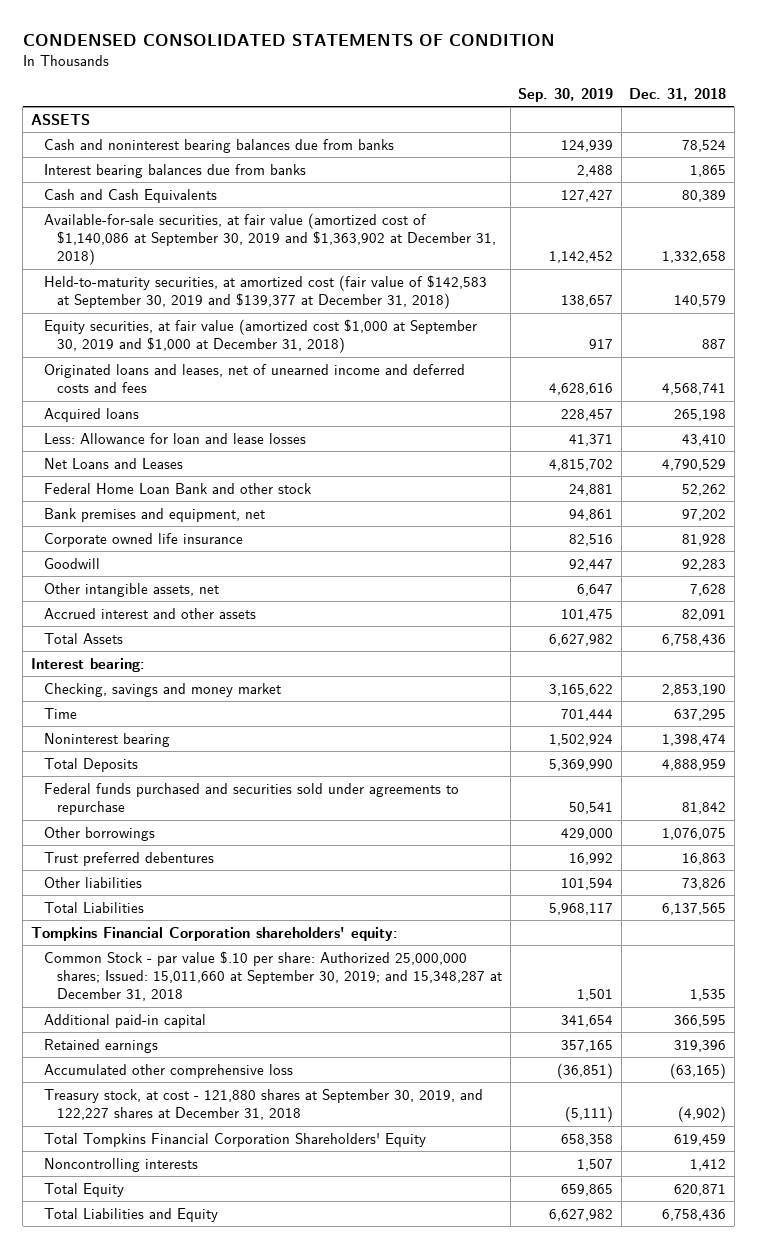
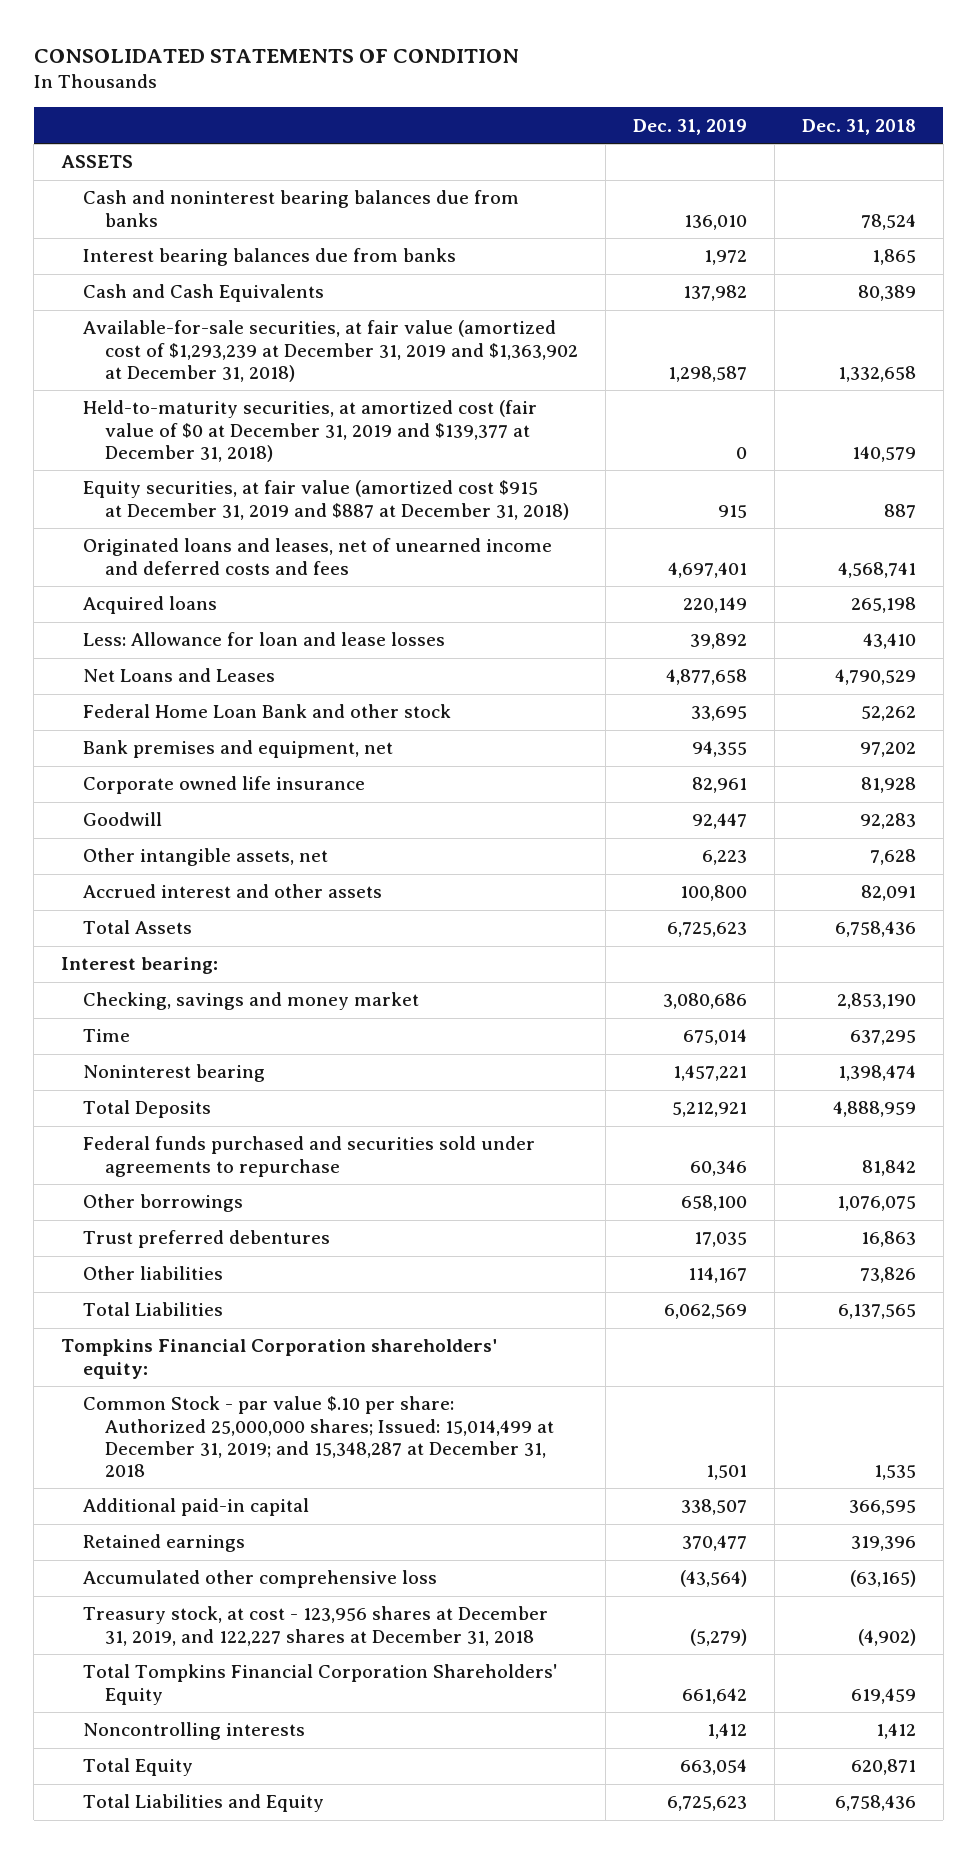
[22,33,555,46] CONDENSED CONSOLIDATED STATEMENTS OF CONDITION -> [33,48,519,63] CONSOLIDATED STATEMENTS OF CONDITION
[518,87,614,102] Sep. 30, 2019 -> none
none -> [632,118,747,135] Dec. 31, 2019
[43,212,497,266] Available-for-sale securities, at fair value (amortized cost of $1,140,086 at September 30, 2019 and $1,363,902 at December 31, 2018) -> [82,320,578,382] Available-for-sale securities, at fair value (amortized cost of $1,293,239 at December 31, 2019 and $1,363,902 at December 31, 2018)
[43,274,487,310] Held-to-maturity securities, at amortized cost (fair value of $142,583 at September 30, 2019 and $139,377 at December 31, 2018) -> [82,400,537,462] Held-to-maturity securities, at amortized cost (fair value of $0 at December 31, 2019 and $139,377 at December 31, 2018)
[43,318,477,354] Equity securities, at fair value (amortized cost $1,000 at September 30, 2019 and $1,000 at December 31, 2018) -> [82,480,569,520] Equity securities, at fair value (amortized cost $915 at December 31, 2019 and $887 at December 31, 2018)
[43,950,503,1002] Common Stock - par value $.10 per share: Authorized 25,000,000 shares; Issued: 15,011,660 at September 30, 2019; and 15,348,287 at December 31, 2018 -> [82,1396,554,1477] Common Stock - par value $.10 per share: Authorized 25,000,000 shares; Issued: 15,014,499 at December 31, 2019; and 15,348,287 at December 31, 2018
[43,1088,483,1121] Treasury stock, at cost - 121,880 shares at September 30, 2019, and 122,227 shares at December 31, 2018 -> [82,1606,548,1646] Treasury stock, at cost - 123,956 shares at December 31, 2019, and 122,227 shares at December 31, 2018

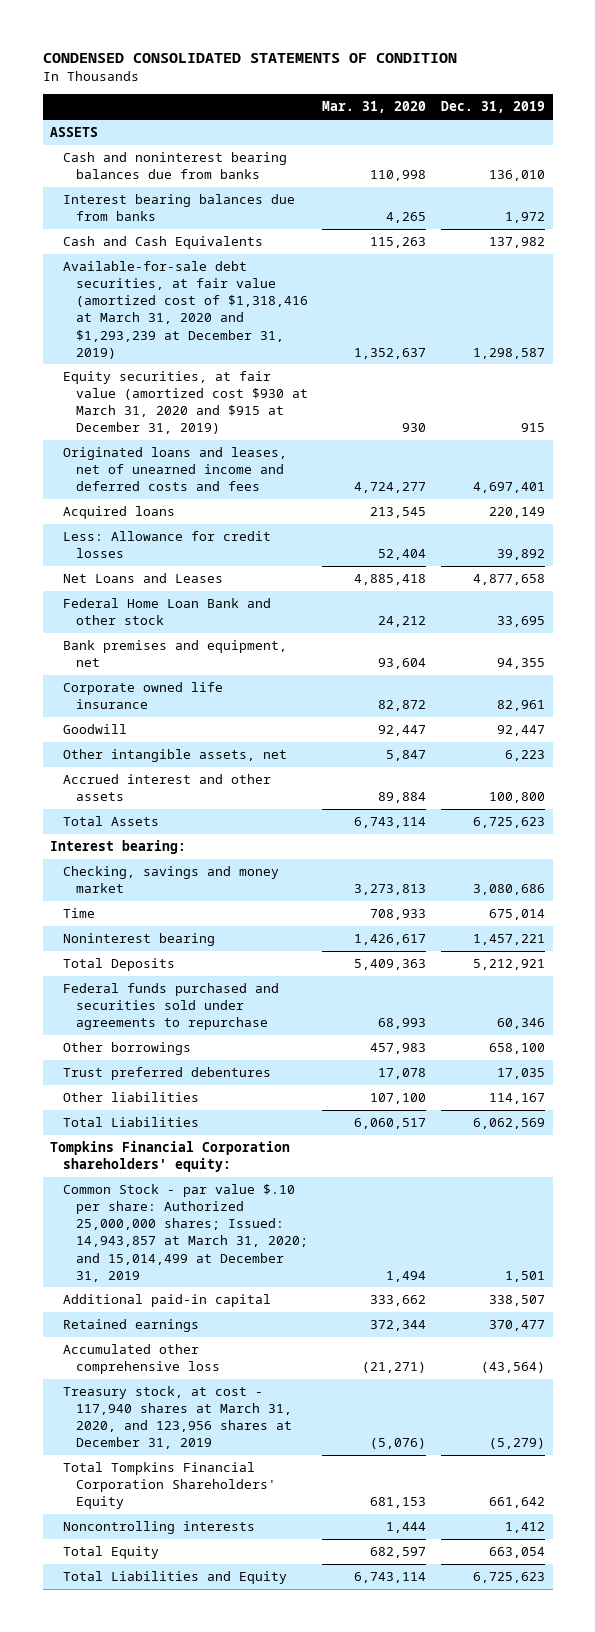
[33,48,519,63] CONSOLIDATED STATEMENTS OF CONDITION -> [42,53,457,64] CONDENSED CONSOLIDATED STATEMENTS OF CONDITION
[801,118,916,135] Dec. 31, 2018 -> none
none -> [322,101,427,114] Mar. 31, 2020
[82,400,537,462] Held-to-maturity securities, at amortized cost (fair value of $0 at December 31, 2019 and $139,377 at December 31, 2018) -> none
[82,320,578,382] Available-for-sale securities, at fair value (amortized cost of $1,293,239 at December 31, 2019 and $1,363,902 at December 31, 2018) -> [62,261,308,359] Available-for-sale debt securities, at fair value (amortized cost of $1,318,416 at March 31, 2020 and $1,293,239 at December 31, 2019)
[82,480,569,520] Equity securities, at fair value (amortized cost $915 at December 31, 2019 and $887 at December 31, 2018) -> [62,371,308,435] Equity securities, at fair value (amortized cost $930 at March 31, 2020 and $915 at December 31, 2019)
[82,632,445,647] Less: Allowance for loan and lease losses -> [62,531,271,559] Less: Allowance for credit losses
[82,1396,554,1477] Common Stock - par value $.10 per share: Authorized 25,000,000 shares; Issued: 15,014,499 at December 31, 2019; and 15,348,287 at December 31, 2018 -> [62,1184,308,1282] Common Stock - par value $.10 per share: Authorized 25,000,000 shares; Issued: 14,943,857 at March 31, 2020; and 15,014,499 at December 31, 2019
[82,1606,548,1646] Treasury stock, at cost - 123,956 shares at December 31, 2019, and 122,227 shares at December 31, 2018 -> [62,1386,292,1450] Treasury stock, at cost - 117,940 shares at March 31, 2020, and 123,956 shares at December 31, 2019

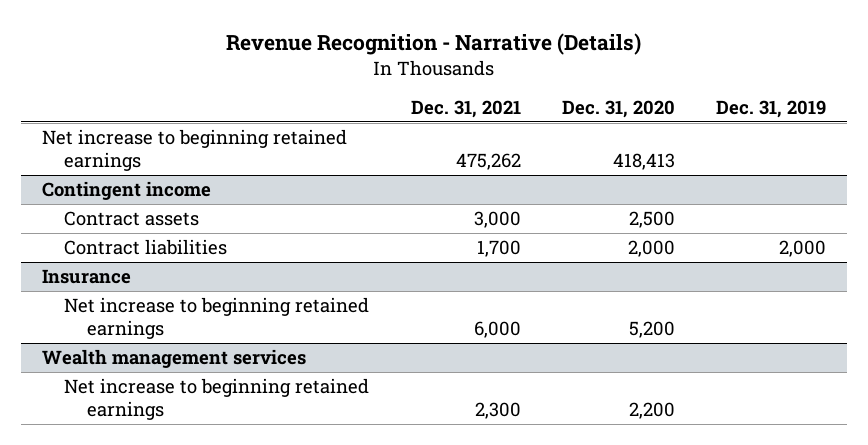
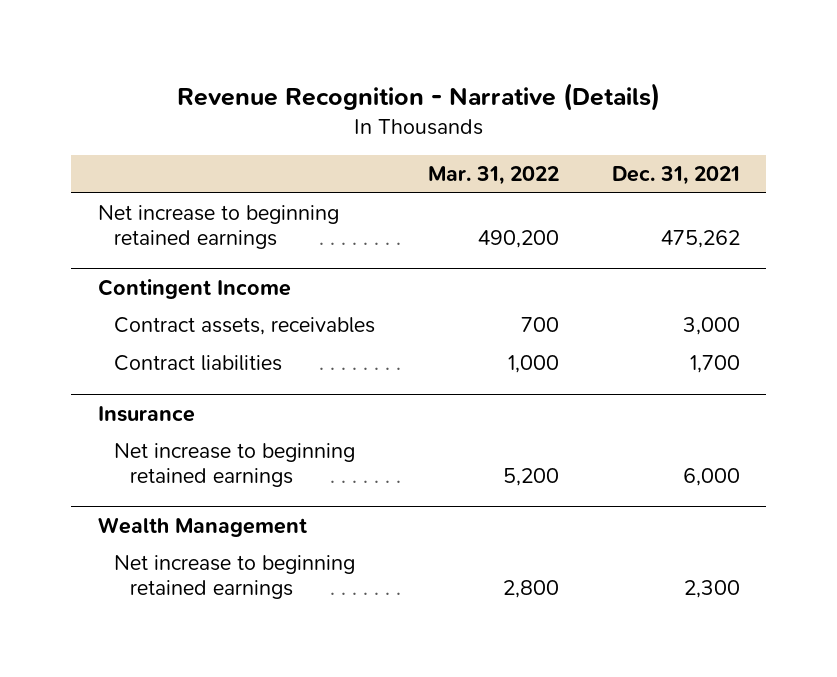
[561,100,675,119] Dec. 31, 2020 -> none
[716,100,827,119] Dec. 31, 2019 -> none
none -> [427,166,559,186] Mar. 31, 2022
[41,180,211,200] Contingent income -> [97,278,291,299] Contingent Income
[64,210,200,226] Contract assets -> [113,317,375,336] Contract assets, receivables
[41,348,306,368] Wealth management services -> [97,516,307,537] Wealth Management

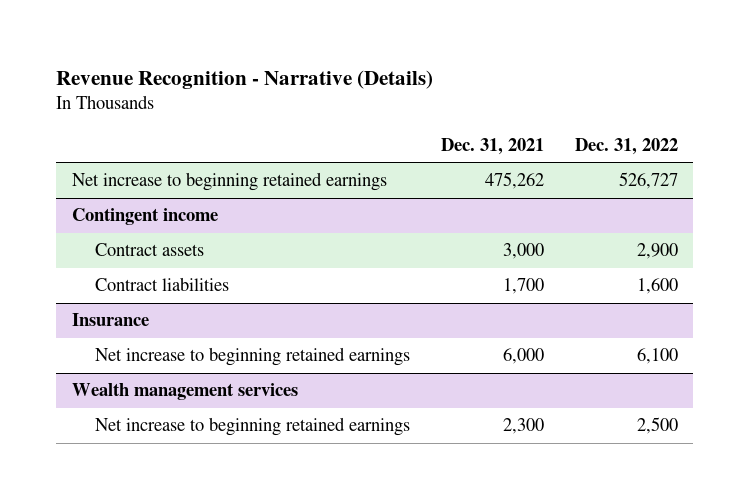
[427,166,559,186] Mar. 31, 2022 -> none
none -> [574,138,678,156] Dec. 31, 2022
[97,278,291,299] Contingent Income -> [71,208,218,226] Contingent income
[113,317,375,336] Contract assets, receivables -> [94,243,204,257] Contract assets
[97,516,307,537] Wealth Management -> [71,383,298,401] Wealth management services

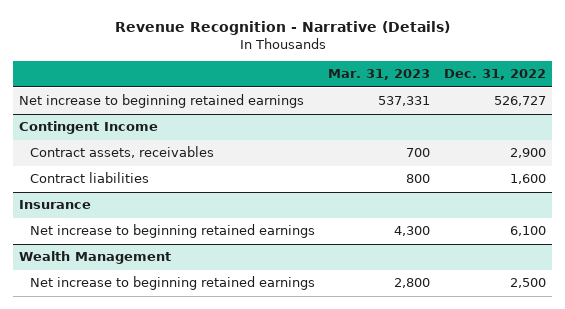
[440,138,544,156] Dec. 31, 2021 -> none
none -> [328,69,431,81] Mar. 31, 2023
[71,208,218,226] Contingent income -> [19,121,159,135] Contingent Income
[94,243,204,257] Contract assets -> [30,146,215,159] Contract assets, receivables
[71,383,298,401] Wealth management services -> [19,251,172,265] Wealth Management

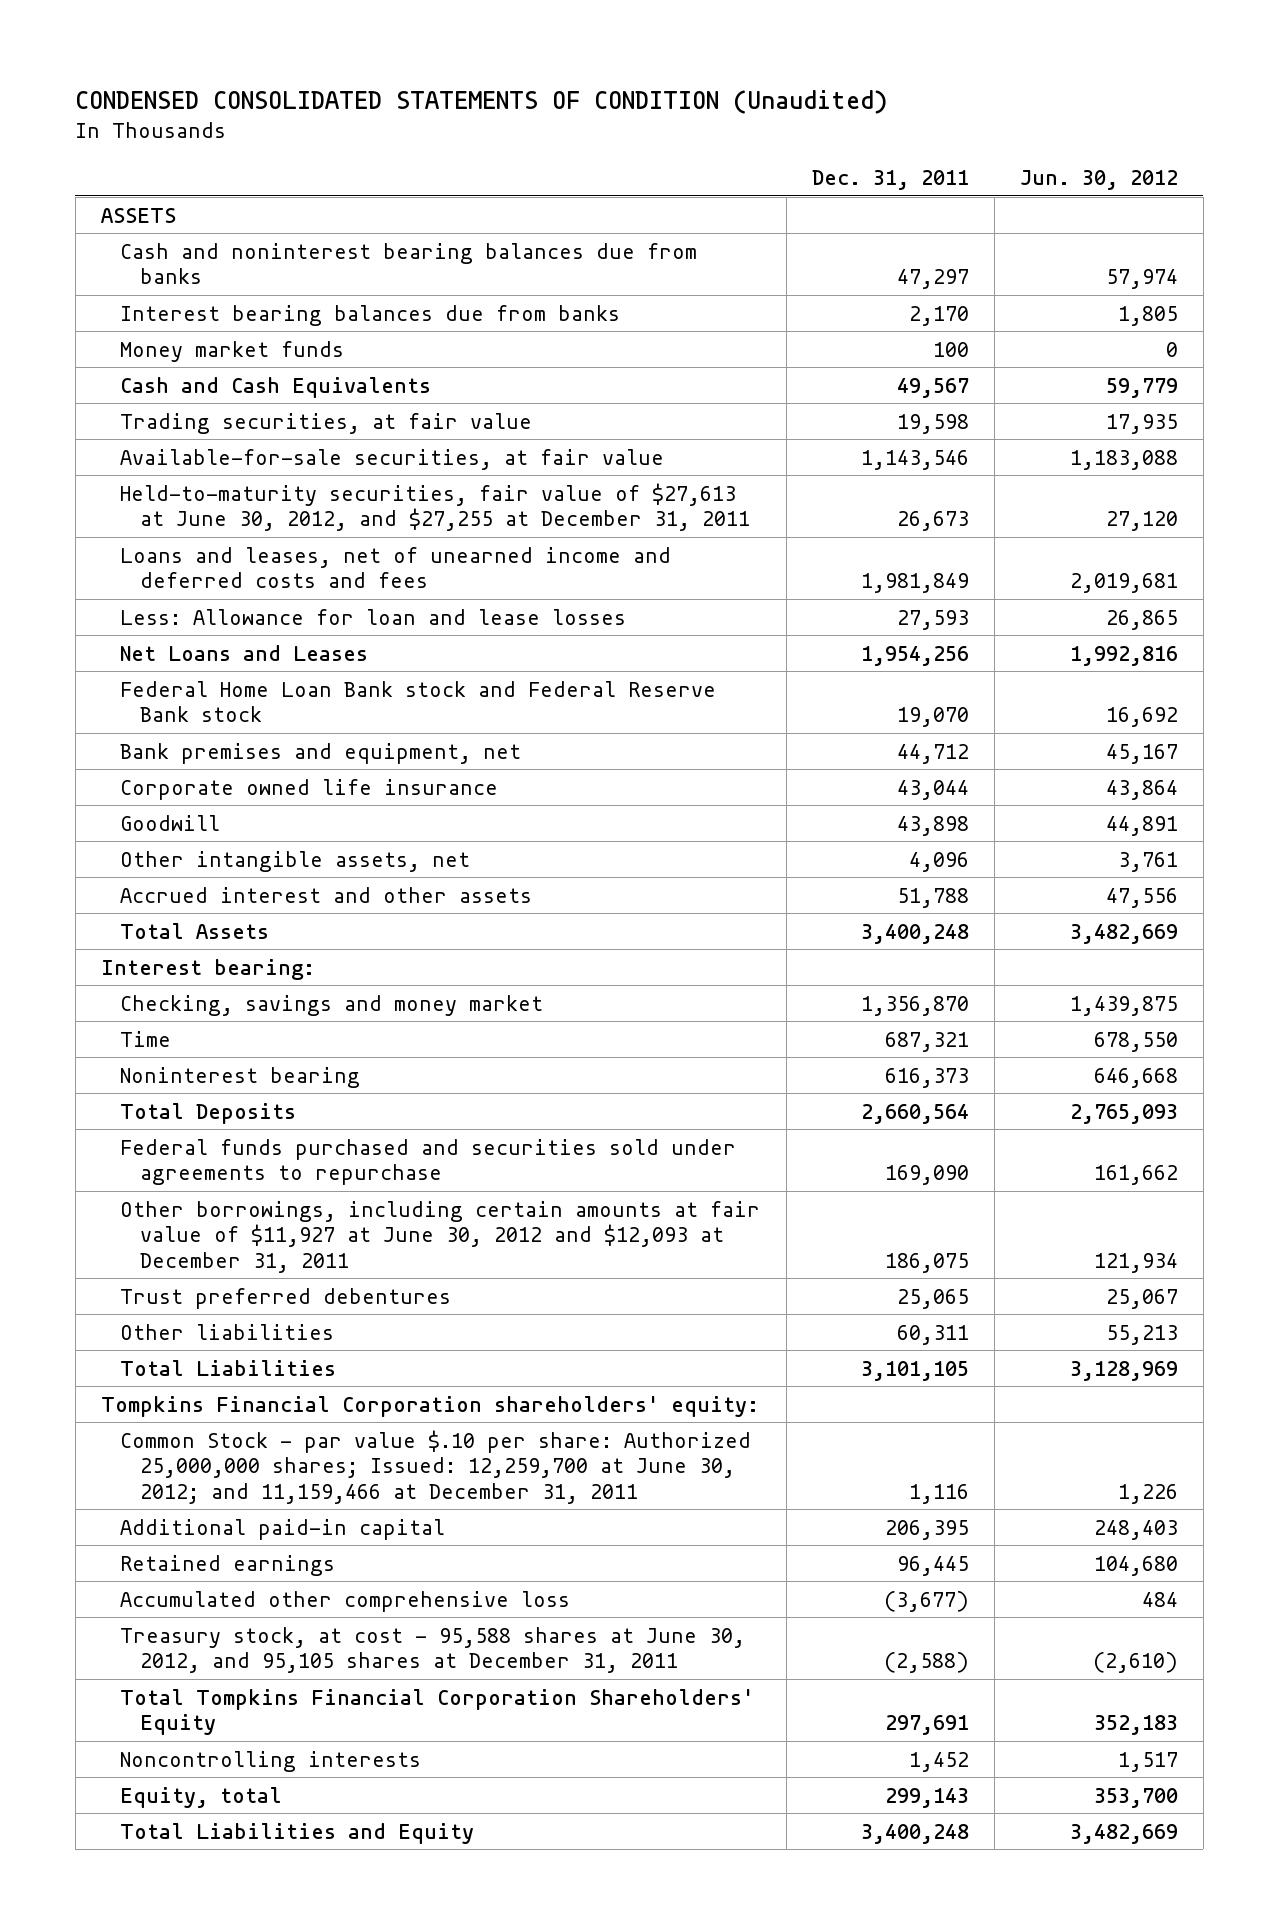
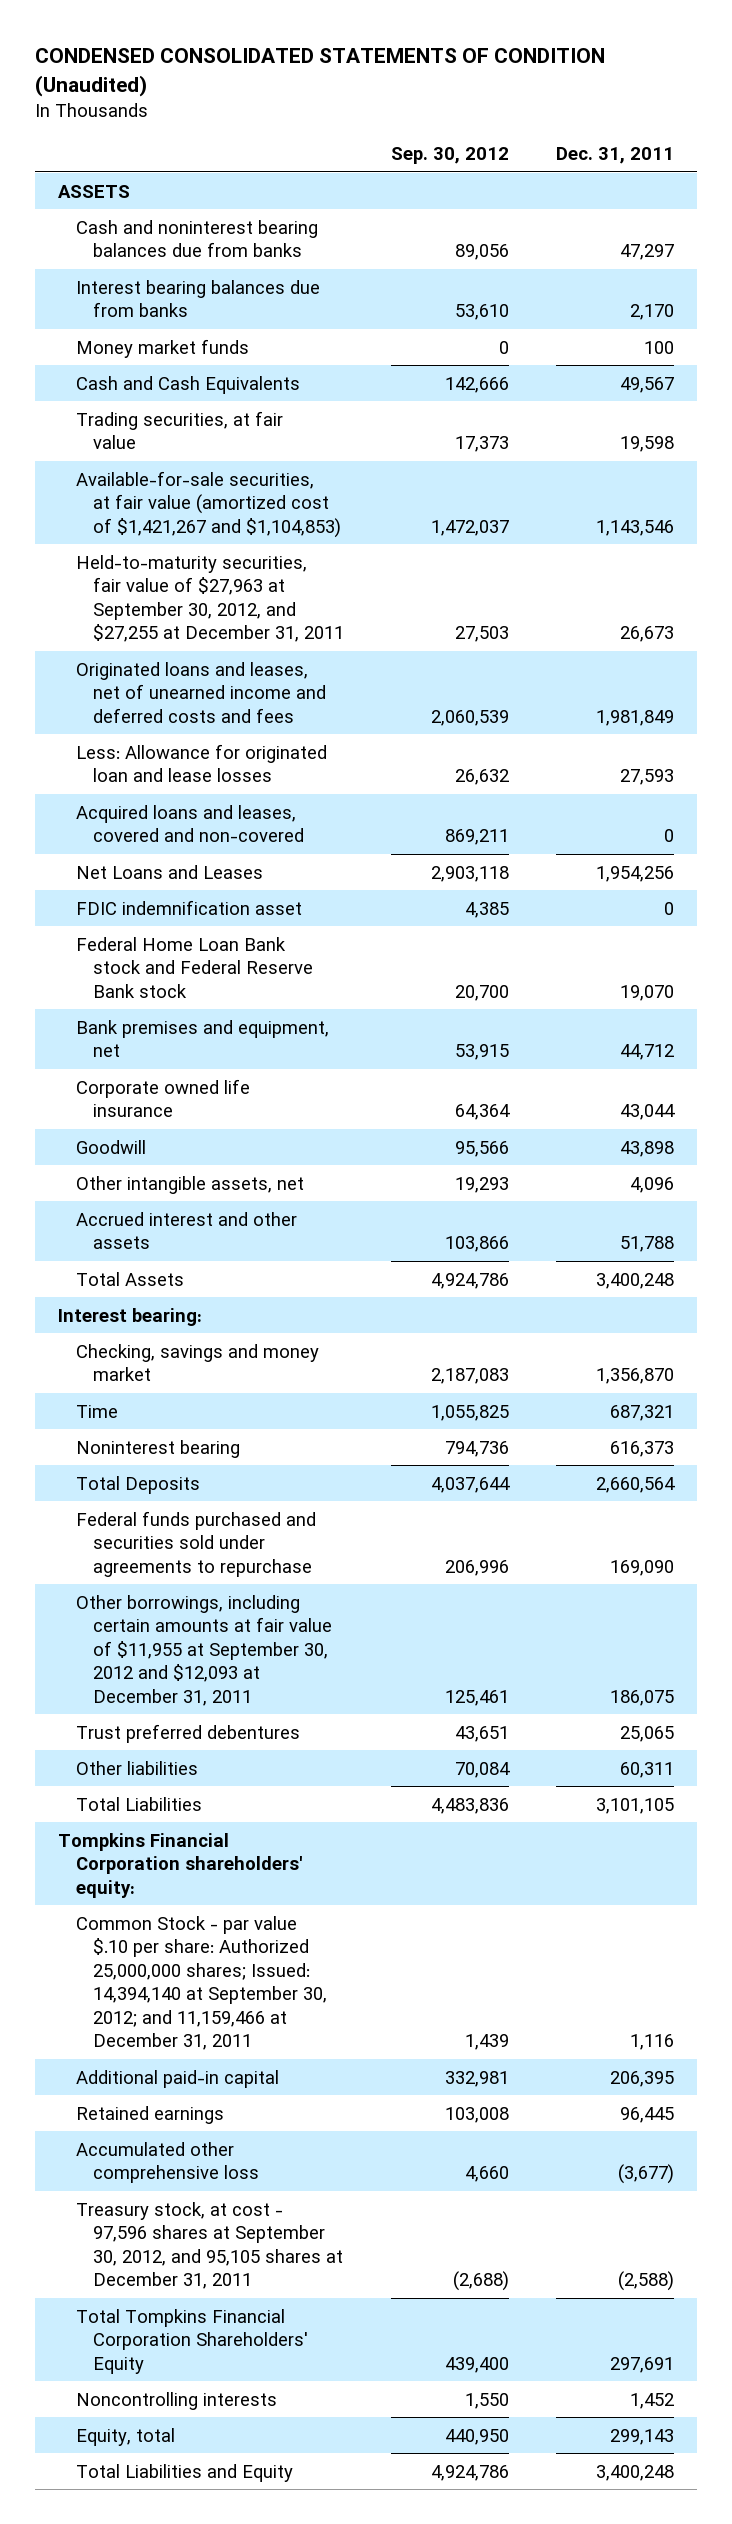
[1019,169,1178,190] Jun. 30, 2012 -> none
none -> [390,147,509,165] Sep. 30, 2012
[120,448,665,470] Available-for-sale securities, at fair value -> [75,470,342,538] Available-for-sale securities, at fair value (amortized cost of $1,421,267 and $1,104,853)
[120,482,751,532] Held-to-maturity securities, fair value of $27,613 at June 30, 2012, and $27,255 at December 31, 2011 -> [75,554,345,643] Held-to-maturity securities, fair value of $27,963 at September 30, 2012, and $27,255 at December 31, 2011
[120,546,672,589] Loans and leases, net of unearned income and deferred costs and fees -> [75,661,327,723] Originated loans and leases, net of unearned income and deferred costs and fees
[120,608,627,625] Less: Allowance for loan and lease losses -> [75,743,327,783] Less: Allowance for originated loan and lease losses
none -> [75,804,305,843] Acquired loans and leases, covered and non-covered
none -> [75,899,302,915] FDIC indemnification asset
[120,1200,761,1273] Other borrowings, including certain amounts at fair value of $11,927 at June 30, 2012 and $12,093 at December 31, 2011 -> [75,1594,333,1706] Other borrowings, including certain amounts at fair value of $11,955 at September 30, 2012 and $12,093 at December 31, 2011
[120,1429,752,1504] Common Stock - par value $.10 per share: Authorized 25,000,000 shares; Issued: 12,259,700 at June 30, 2012; and 11,159,466 at December 31, 2011 -> [75,1915,328,2051] Common Stock - par value $.10 per share: Authorized 25,000,000 shares; Issued: 14,394,140 at September 30, 2012; and 11,159,466 at December 31, 2011
[120,1626,746,1674] Treasury stock, at cost - 95,588 shares at June 30, 2012, and 95,105 shares at December 31, 2011 -> [75,2201,344,2290] Treasury stock, at cost - 97,596 shares at September 30, 2012, and 95,105 shares at December 31, 2011

